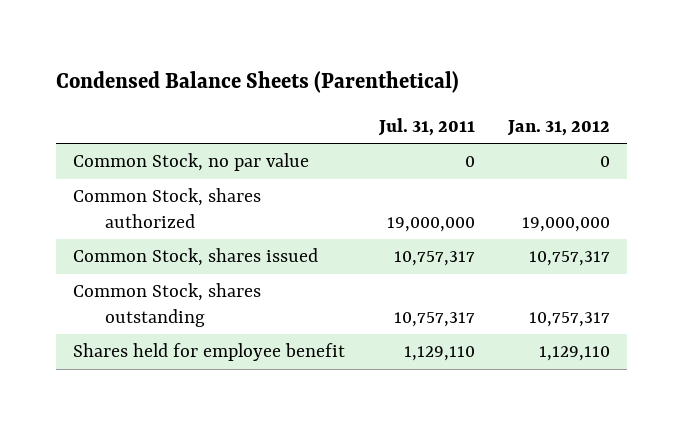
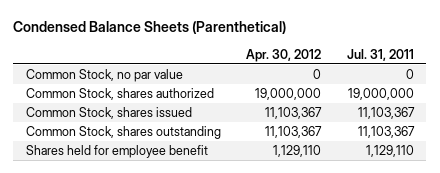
[507,119,611,136] Jan. 31, 2012 -> none
none -> [246,48,322,62] Apr. 30, 2012
[393,251,475,267] 10,757,317 -> [357,107,415,120] 11,103,367
[393,311,475,327] 10,757,317 -> [357,126,415,139] 11,103,367

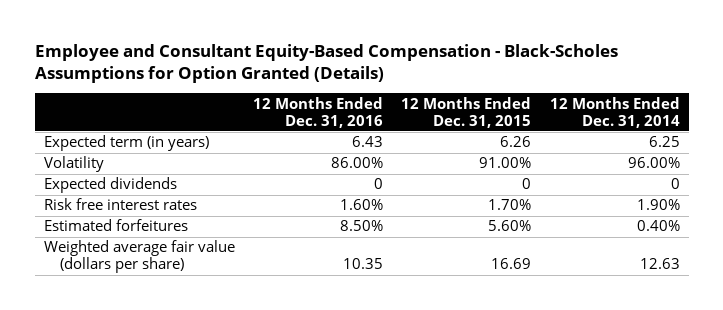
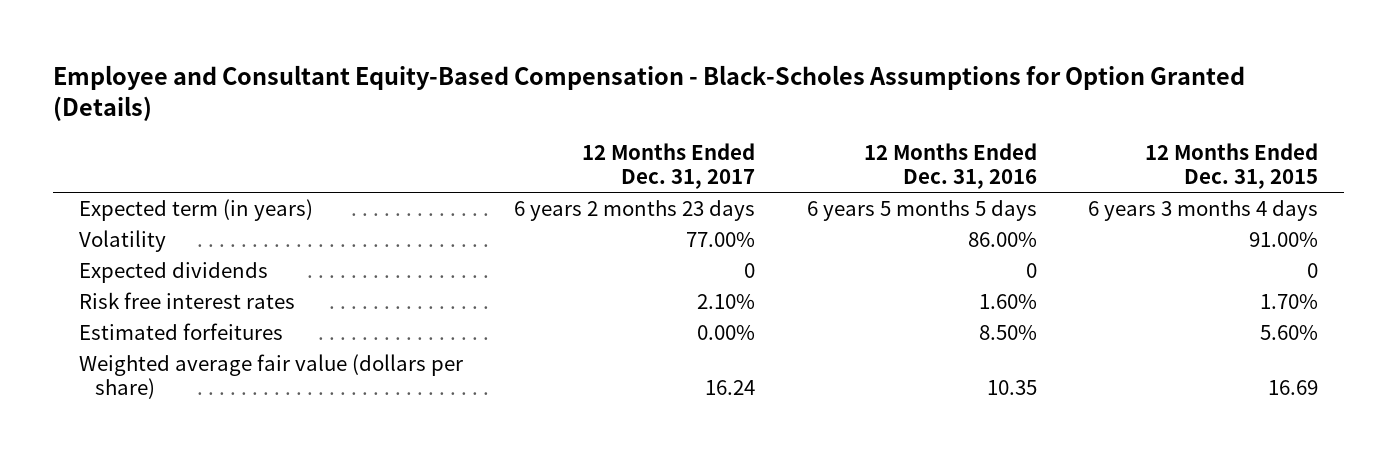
[549,96,680,128] 12 Months Ended Dec. 31, 2014 -> none
none -> [582,142,756,190] 12 Months Ended Dec. 31, 2017
[351,136,383,148] 6.43 -> [806,199,1037,221] 6 years 5 months 5 days
[500,136,532,148] 6.26 -> [1088,199,1319,221] 6 years 3 months 4 days

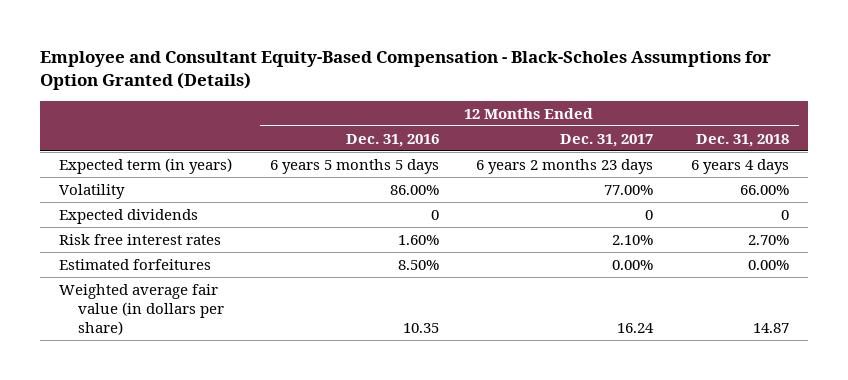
[1145,142,1319,190] 12 Months Ended Dec. 31, 2015 -> none
none -> [696,133,790,147] Dec. 31, 2018
[78,353,463,400] Weighted average fair value (dollars per share) -> [58,283,224,335] Weighted average fair value (in dollars per share)

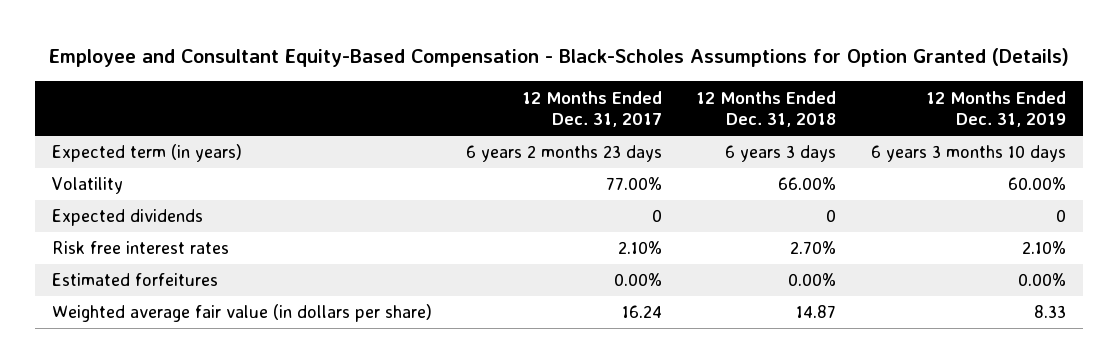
[345,133,439,147] Dec. 31, 2016 -> none
none -> [925,90,1066,128] 12 Months Ended Dec. 31, 2019
[691,158,790,174] 6 years 4 days -> [725,145,837,163] 6 years 3 days

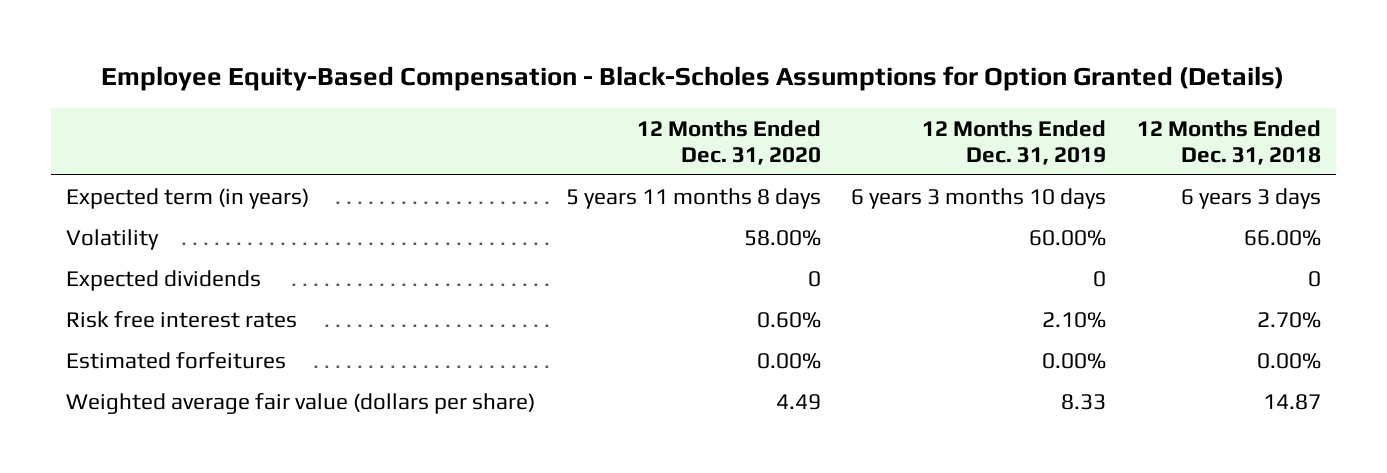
[48,48,1069,68] Employee and Consultant Equity-Based Compensation - Black-Scholes Assumptions for Option Granted (Details) -> [101,66,1285,92] Employee Equity-Based Compensation - Black-Scholes Assumptions for Option Granted (Details)
[522,90,663,128] 12 Months Ended Dec. 31, 2017 -> none
none -> [636,119,821,165] 12 Months Ended Dec. 31, 2020
[52,304,433,323] Weighted average fair value (in dollars per share) -> [65,392,535,414] Weighted average fair value (dollars per share)

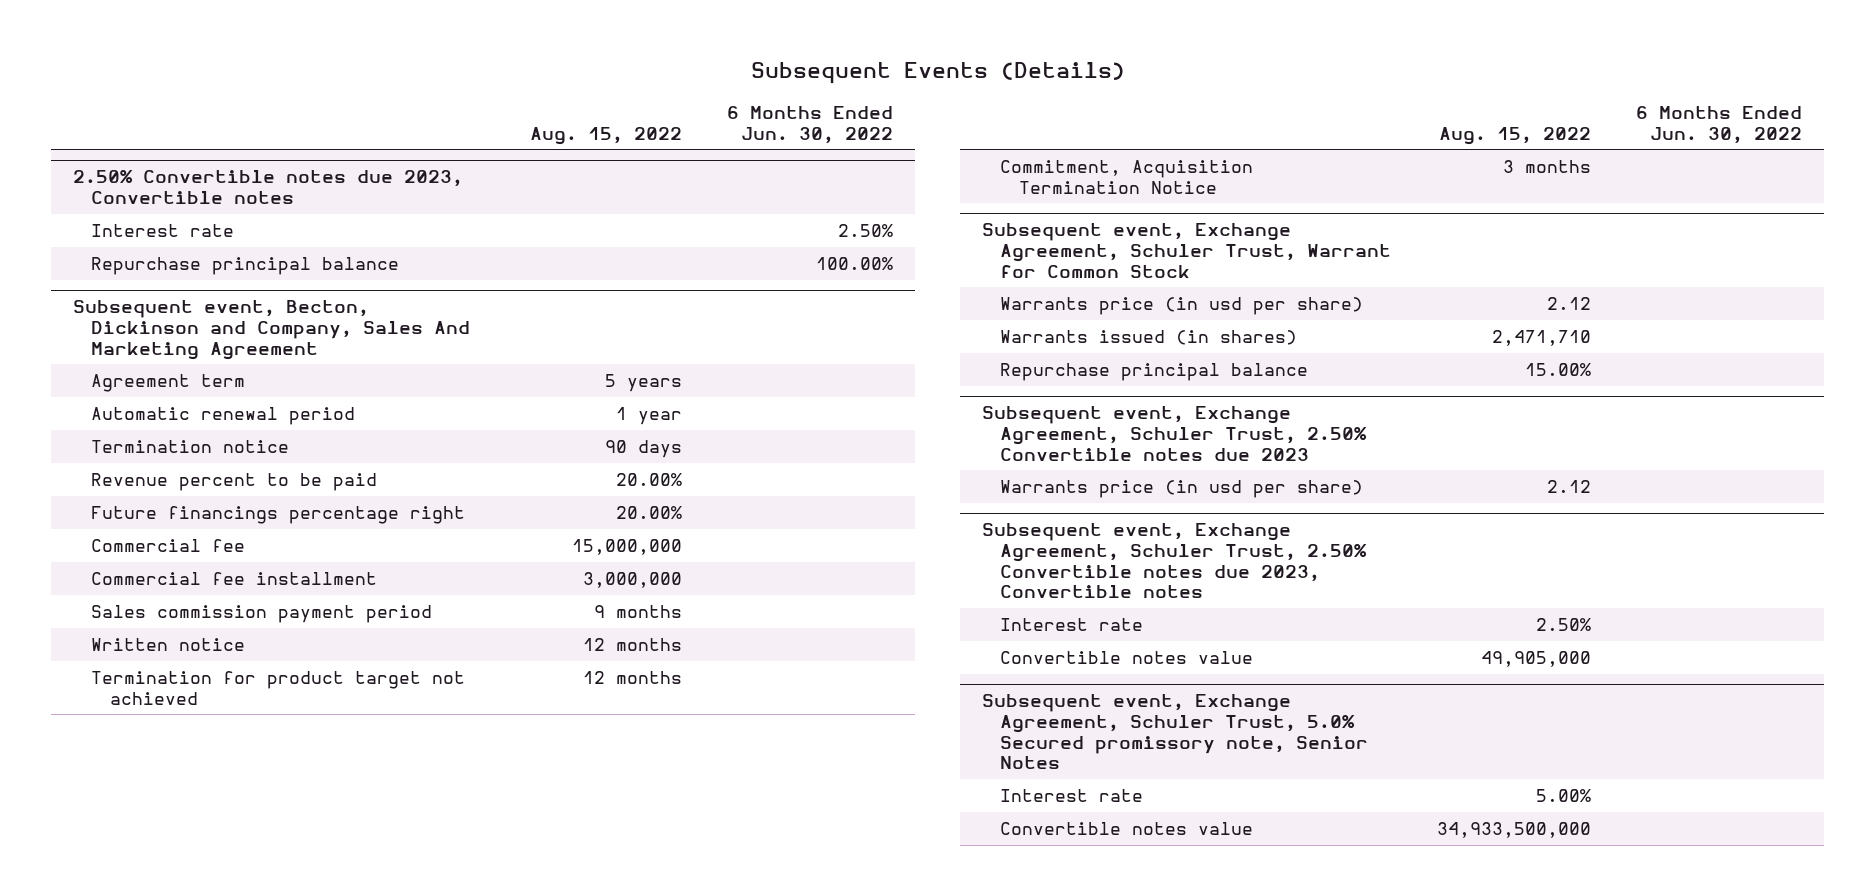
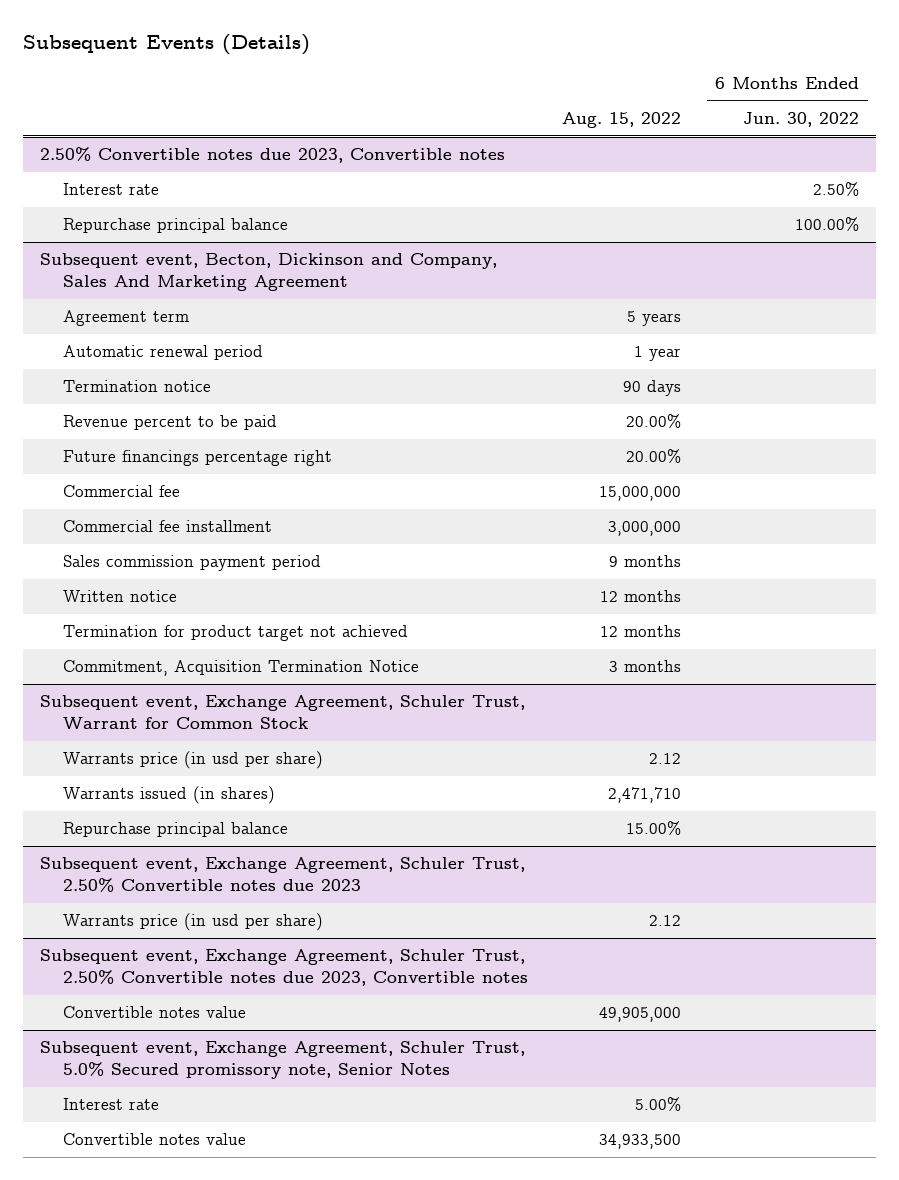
[1000,618,1144,632] Interest rate -> none
[1436,822,1591,839] 34,933,500,000 -> [599,1134,682,1150] 34,933,500

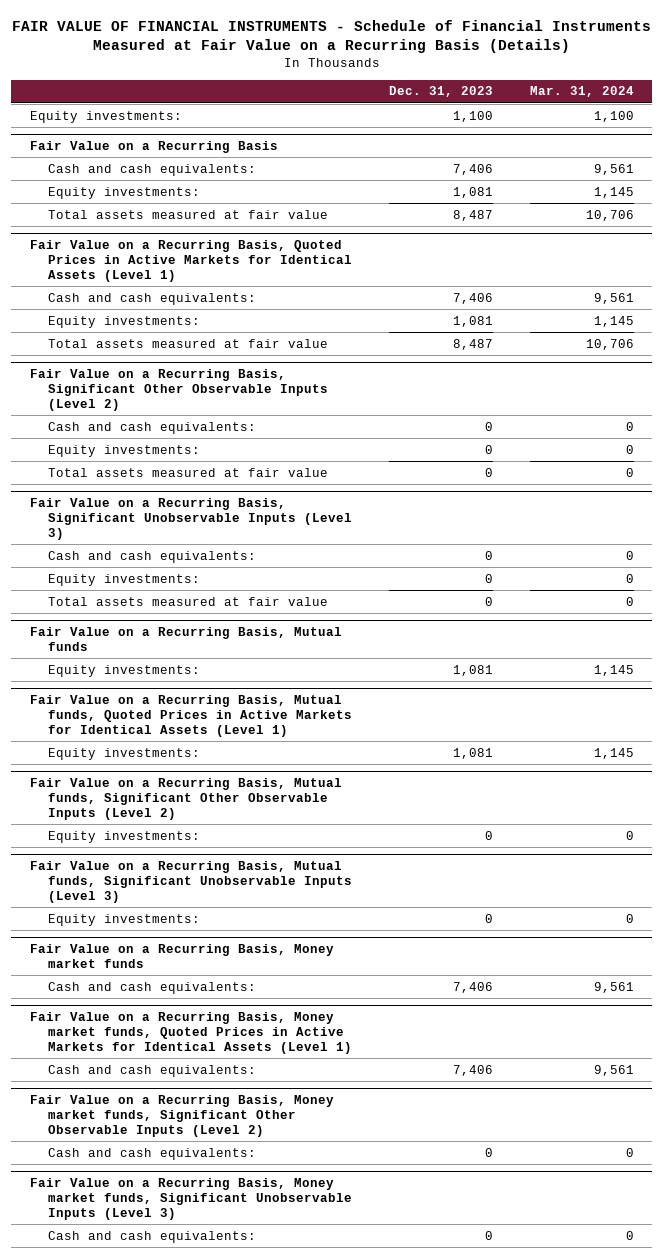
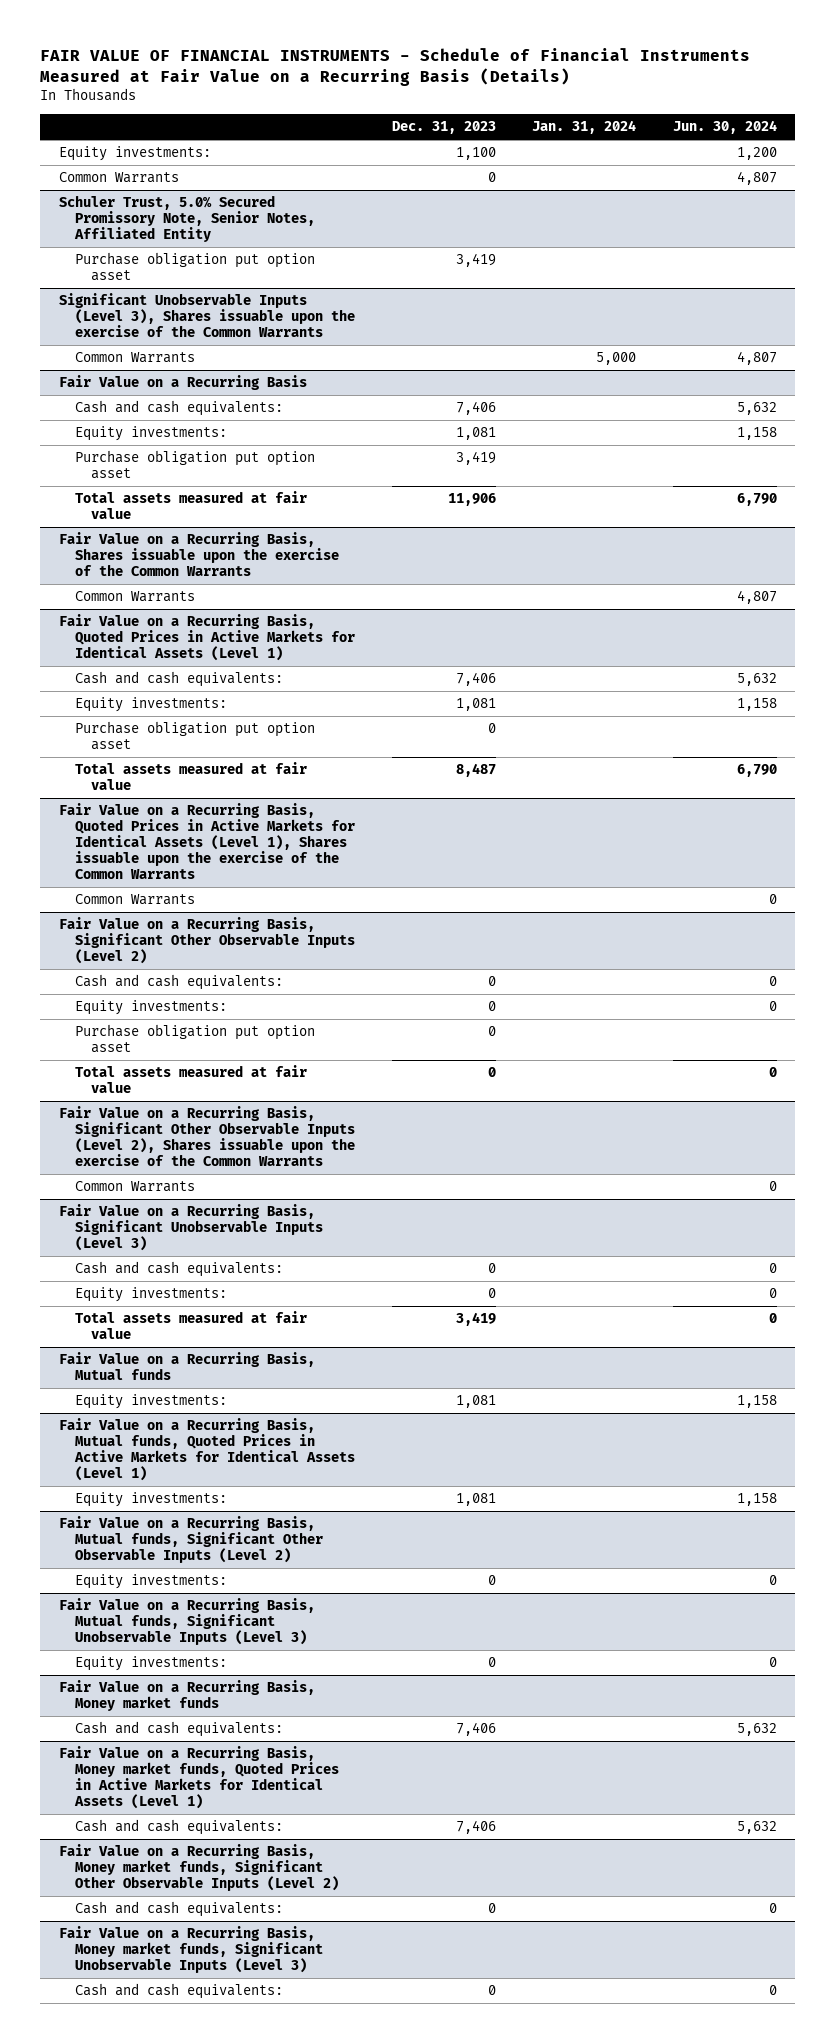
[529,86,634,98] Mar. 31, 2024 -> none
none -> [532,120,637,135] Jan. 31, 2024
none -> [673,120,778,135] Jun. 30, 2024
none -> [58,172,179,184] Common Warrants
none -> [58,195,315,243] Schuler Trust, 5.0% Secured Promissory Note, Senior Notes, Affiliated Entity
none -> [74,252,315,282] Purchase obligation put option asset
none -> [58,293,355,338] Significant Unobservable Inputs (Level 3), Shares issuable upon the exercise of the Common Warrants
none -> [74,352,195,364] Common Warrants
none -> [74,450,315,480] Purchase obligation put option asset
[452,209,493,221] 8,487 -> [447,493,496,507] 11,906
none -> [58,532,339,577] Fair Value on a Recurring Basis, Shares issuable upon the exercise of the Common Warrants
none -> [74,591,195,603] Common Warrants
none -> [74,721,315,751] Purchase obligation put option asset
none -> [58,803,355,880] Fair Value on a Recurring Basis, Quoted Prices in Active Markets for Identical Assets (Level 1), Shares issuable upon the exercise of the Common Warrants
none -> [74,894,195,906] Common Warrants
none -> [74,1024,315,1054] Purchase obligation put option asset
none -> [58,1106,355,1167] Fair Value on a Recurring Basis, Significant Other Observable Inputs (Level 2), Shares issuable upon the exercise of the Common Warrants
none -> [74,1181,195,1193] Common Warrants
[484,596,493,606] 0 -> [455,1312,496,1327] 3,419

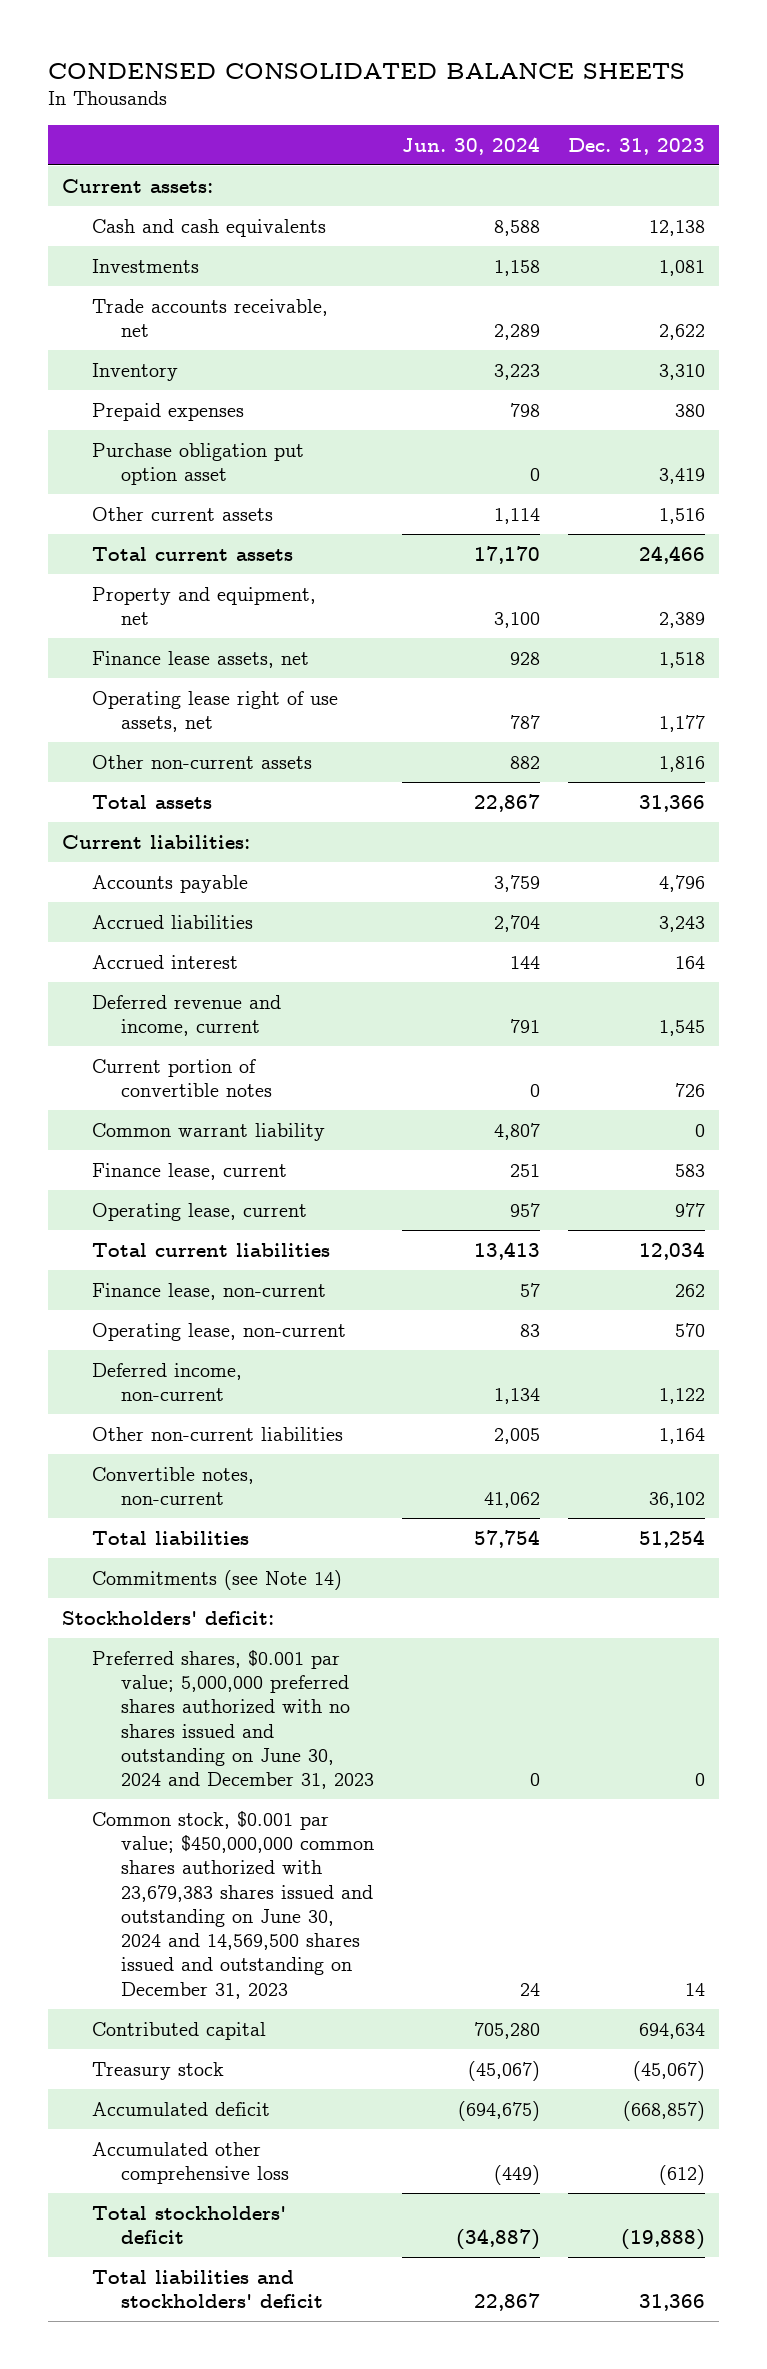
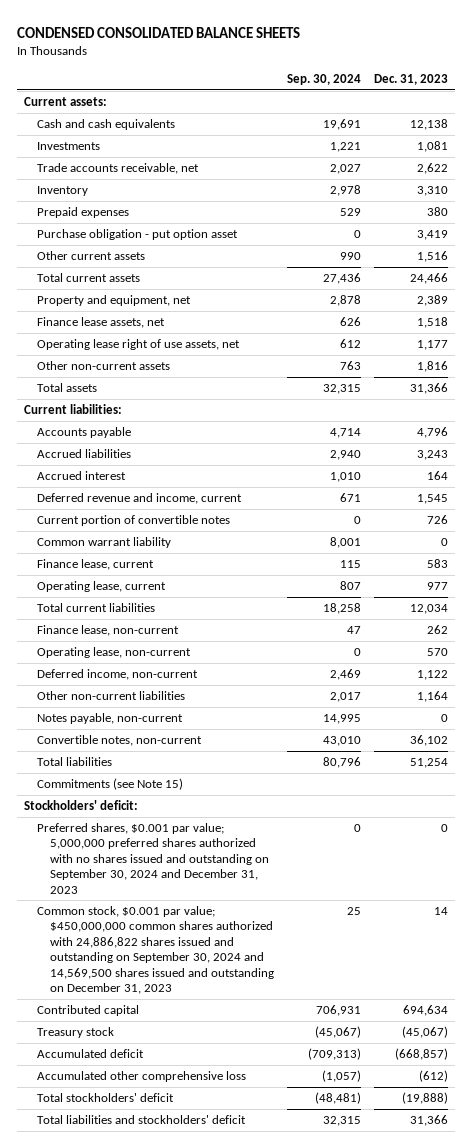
[402,136,541,155] Jun. 30, 2024 -> none
none -> [287,74,362,86] Sep. 30, 2024
[91,442,304,485] Purchase obligation put option asset -> [37,229,239,241] Purchase obligation - put option asset
none -> [37,713,184,725] Notes payable, non-current
[91,1569,342,1590] Commitments (see Note 14) -> [37,778,184,791] Commitments (see Note 15)
[91,1649,375,1790] Preferred shares, $0.001 par value; 5,000,000 preferred shares authorized with no shares issued and outstanding on June 30, 2024 and December 31, 2023 -> [37,823,270,894] Preferred shares, $0.001 par value; 5,000,000 preferred shares authorized with no shares issued and outstanding on September 30, 2024 and December 31, 2023
[91,1810,375,1999] Common stock, $0.001 par value; $450,000,000 common shares authorized with 23,679,383 shares issued and outstanding on June 30, 2024 and 14,569,500 shares issued and outstanding on December 31, 2023 -> [37,906,275,995] Common stock, $0.001 par value; $450,000,000 common shares authorized with 24,886,822 shares issued and outstanding on September 30, 2024 and 14,569,500 shares issued and outstanding on December 31, 2023

